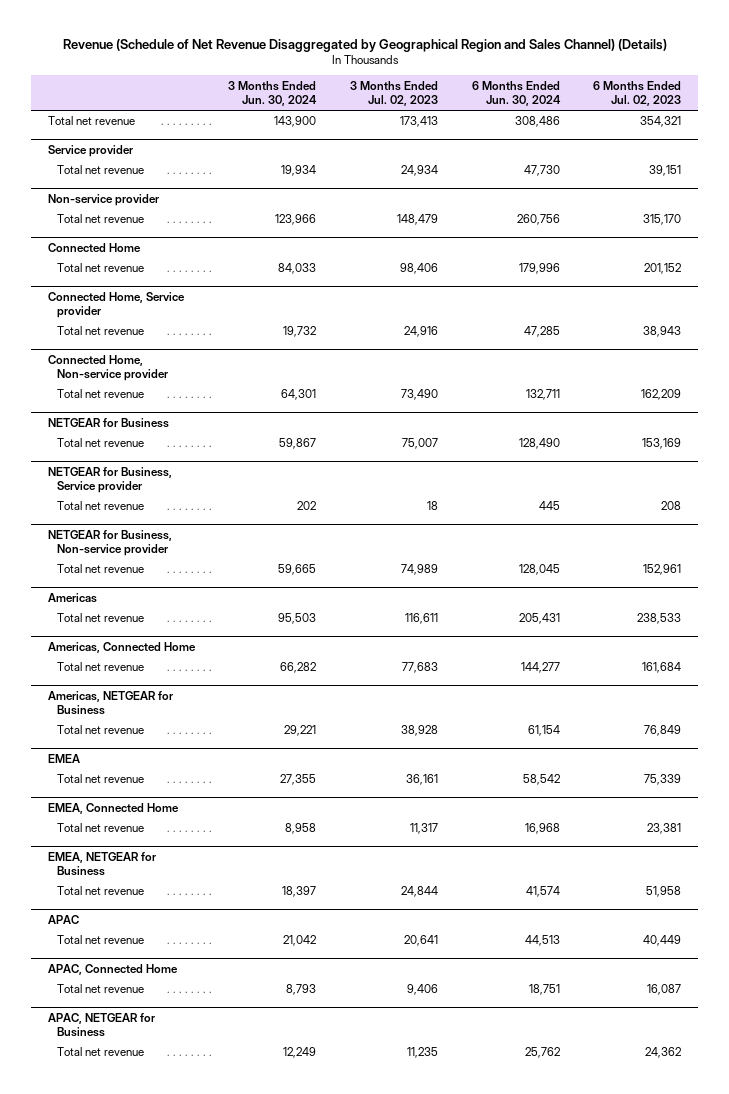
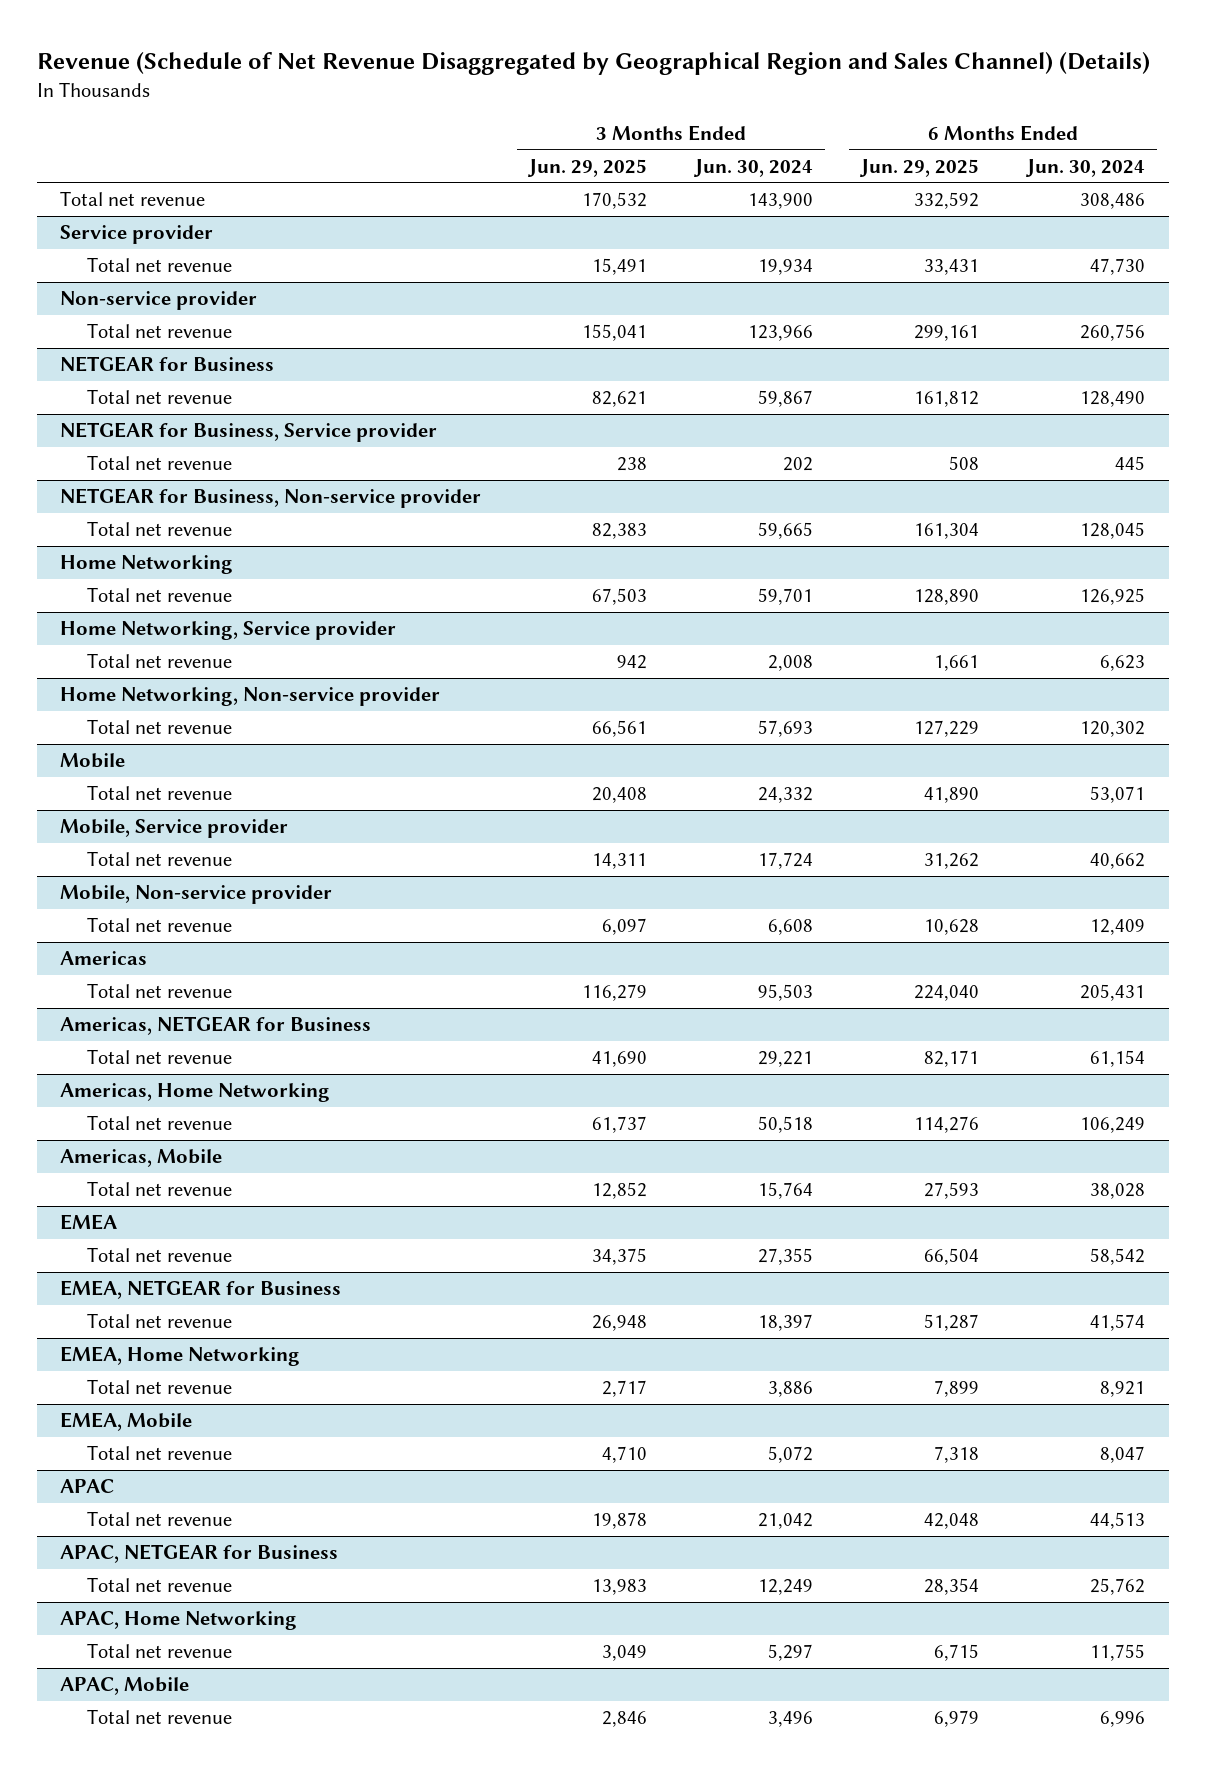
[350,80,439,107] 3 Months Ended Jul. 02, 2023 -> none
[593,80,682,107] 6 Months Ended Jul. 02, 2023 -> none
none -> [527,158,648,177] Jun. 29, 2025
none -> [858,158,979,177] Jun. 29, 2025
[47,242,141,252] Connected Home -> none
[56,263,144,273] Total net revenue -> none
[47,291,185,318] Connected Home, Service provider -> none
[56,326,144,336] Total net revenue -> none
[47,354,168,381] Connected Home, Non-service provider -> none
[56,389,144,399] Total net revenue -> none
none -> [60,555,234,575] Home Networking
none -> [87,587,233,603] Total net revenue
none -> [60,621,397,641] Home Networking, Service provider
none -> [87,653,233,669] Total net revenue
none -> [60,687,441,707] Home Networking, Non-service provider
none -> [87,719,233,735] Total net revenue
none -> [60,753,126,769] Mobile
none -> [87,785,233,801] Total net revenue
none -> [60,819,289,839] Mobile, Service provider
none -> [87,851,233,867] Total net revenue
none -> [60,885,333,905] Mobile, Non-service provider
none -> [87,917,233,933] Total net revenue
[47,641,196,653] Americas, Connected Home -> none
[56,662,144,672] Total net revenue -> none
none -> [60,1083,331,1103] Americas, Home Networking
none -> [87,1115,233,1131] Total net revenue
none -> [60,1149,223,1168] Americas, Mobile
none -> [87,1181,233,1197] Total net revenue
[47,802,179,814] EMEA, Connected Home -> none
[56,823,144,833] Total net revenue -> none
none -> [60,1346,301,1367] EMEA, Home Networking
none -> [87,1379,233,1395] Total net revenue
none -> [60,1412,193,1432] EMEA, Mobile
none -> [87,1445,233,1461] Total net revenue
[47,963,178,975] APAC, Connected Home -> none
[56,984,144,994] Total net revenue -> none
none -> [60,1611,298,1631] APAC, Home Networking
none -> [87,1643,233,1659] Total net revenue
none -> [60,1677,190,1696] APAC, Mobile
none -> [87,1709,233,1725] Total net revenue

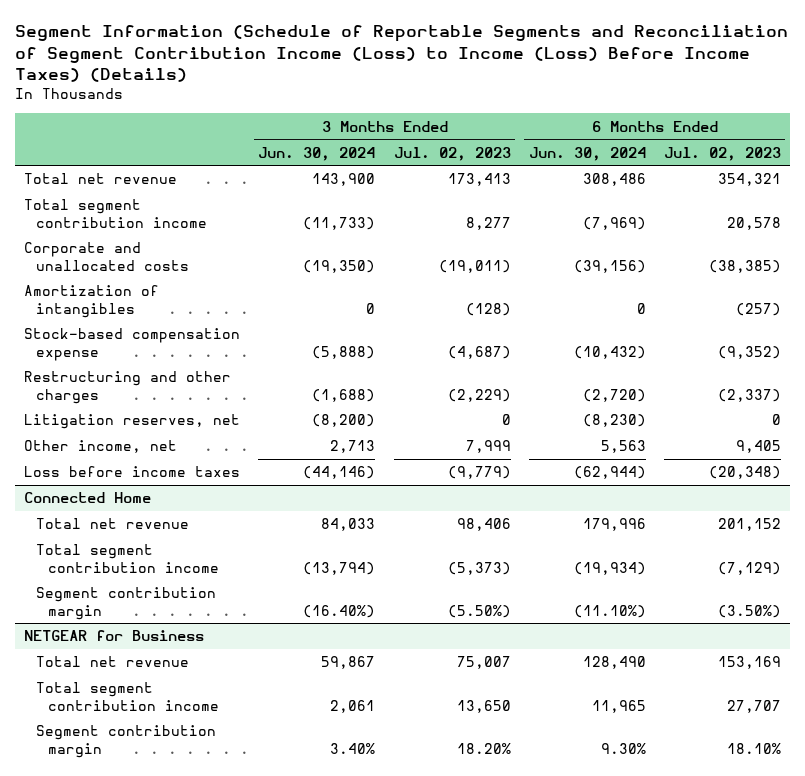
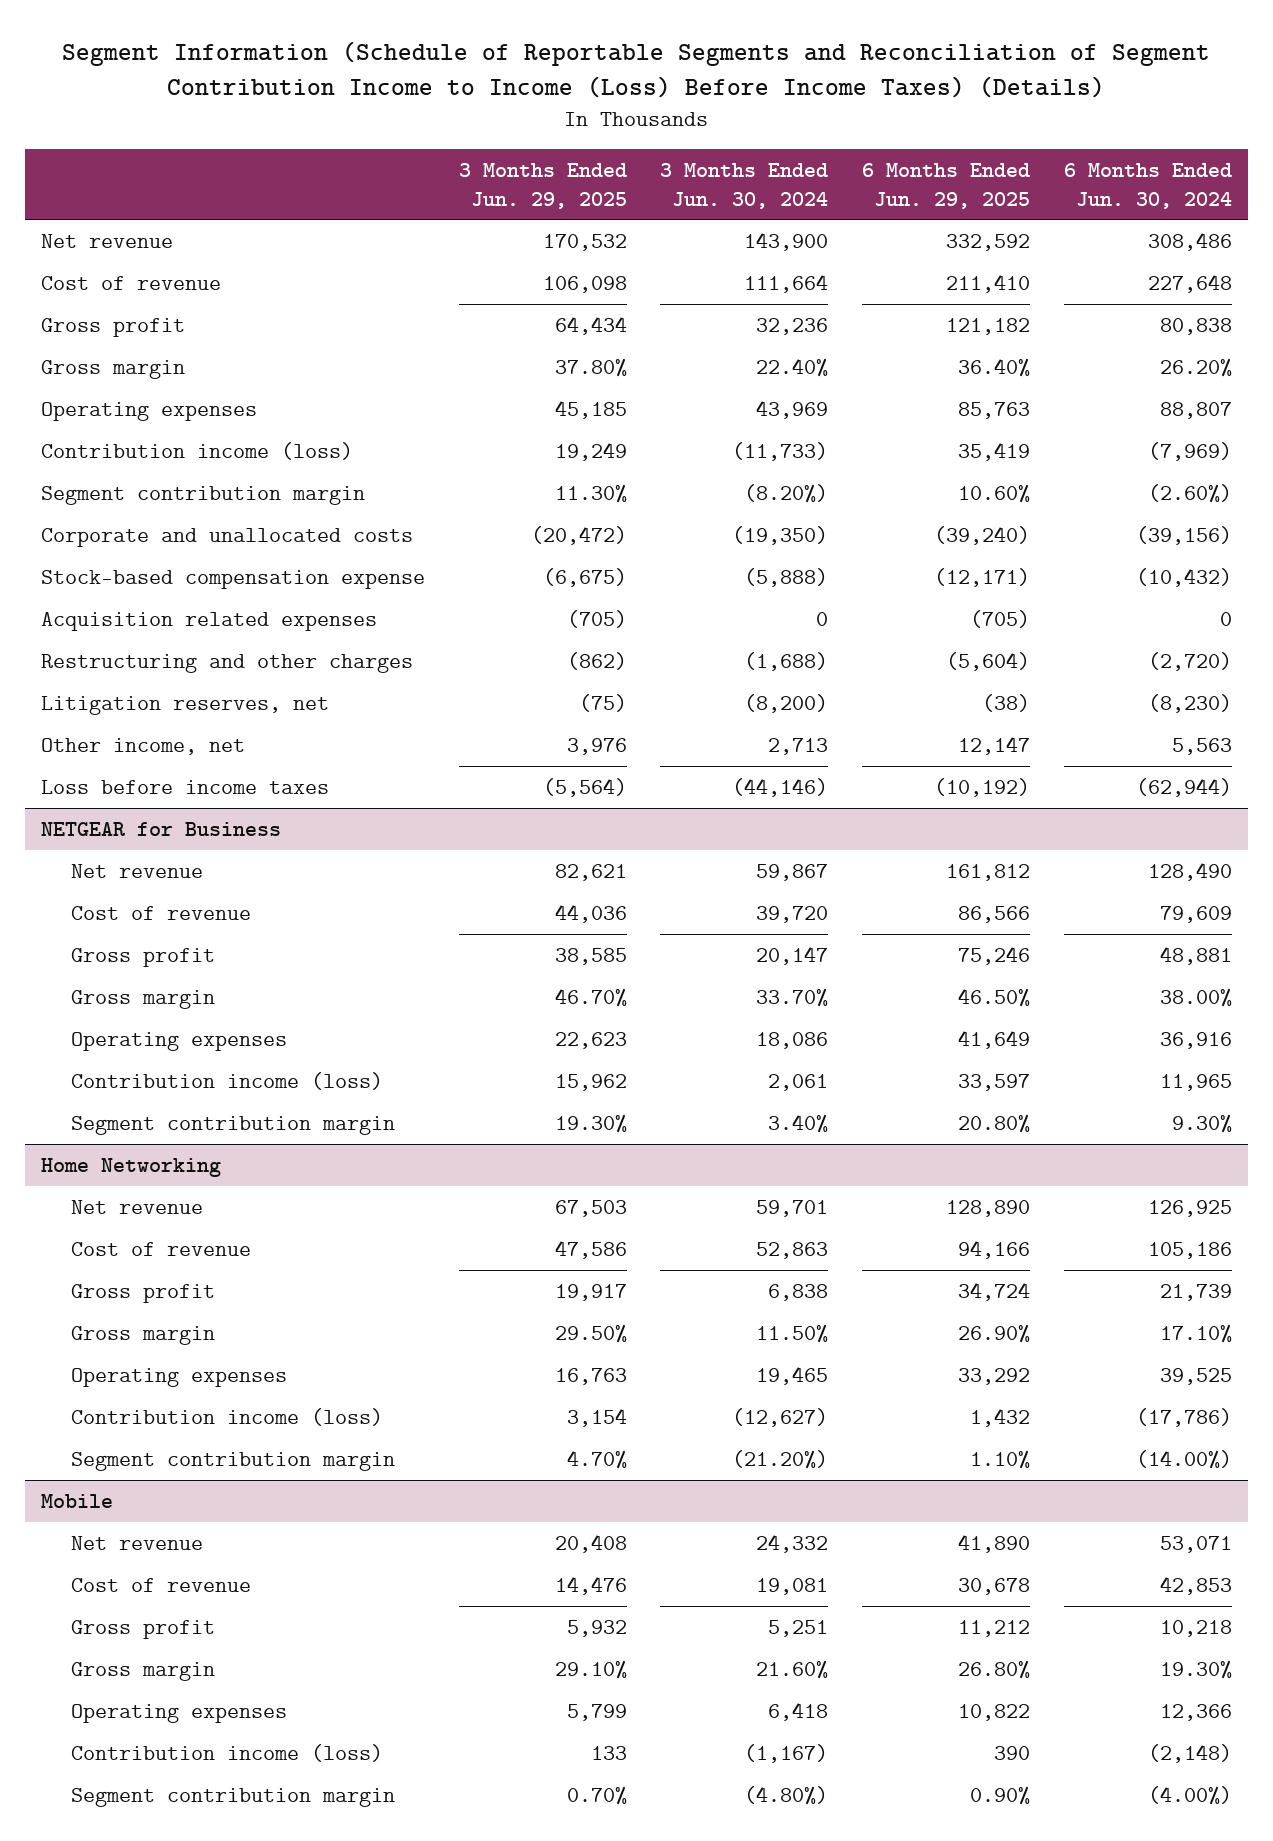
[15,25,789,83] Segment Information (Schedule of Reportable Segments and Reconciliation of Segment Contribution Income (Loss) to Income (Loss) Before Income Taxes) (Details) -> [62,40,1211,99] Segment Information (Schedule of Reportable Segments and Reconciliation of Segment Contribution Income to Income (Loss) Before Income Taxes) (Details)
[393,146,511,161] Jul. 02, 2023 -> none
[663,146,781,161] Jul. 02, 2023 -> none
none -> [458,162,627,209] 3 Months Ended Jun. 29, 2025
none -> [862,162,1031,209] 6 Months Ended Jun. 29, 2025
[24,173,178,185] Total net revenue -> [41,233,174,248] Net revenue
none -> [41,275,222,290] Cost of revenue
none -> [41,317,186,337] Gross profit
none -> [41,359,186,379] Gross margin
none -> [41,401,258,421] Operating expenses
[24,199,208,228] Total segment contribution income -> [41,441,354,460] Contribution income (loss)
none -> [41,485,366,505] Segment contribution margin
[24,285,160,318] Amortization of intangibles -> none
none -> [41,611,378,631] Acquisition related expenses
[24,492,152,504] Connected Home -> none
[36,518,190,530] Total net revenue -> none
[36,544,220,573] Total segment contribution income -> none
[36,587,217,620] Segment contribution margin -> none
[36,656,190,668] Total net revenue -> [71,863,204,878] Net revenue
none -> [71,905,252,920] Cost of revenue
none -> [71,947,216,967] Gross profit
none -> [71,989,216,1009] Gross margin
none -> [71,1031,288,1051] Operating expenses
[36,682,220,711] Total segment contribution income -> [71,1071,384,1090] Contribution income (loss)
none -> [41,1157,222,1177] Home Networking
none -> [71,1199,204,1214] Net revenue
none -> [71,1241,252,1256] Cost of revenue
none -> [71,1283,216,1303] Gross profit
none -> [71,1325,216,1345] Gross margin
none -> [71,1367,288,1387] Operating expenses
none -> [71,1407,384,1426] Contribution income (loss)
none -> [71,1451,396,1471] Segment contribution margin
none -> [41,1493,114,1508] Mobile
none -> [71,1535,204,1550] Net revenue
none -> [71,1577,252,1592] Cost of revenue
none -> [71,1619,216,1639] Gross profit
none -> [71,1661,216,1681] Gross margin
none -> [71,1703,288,1723] Operating expenses
none -> [71,1743,384,1762] Contribution income (loss)
none -> [71,1787,396,1807] Segment contribution margin

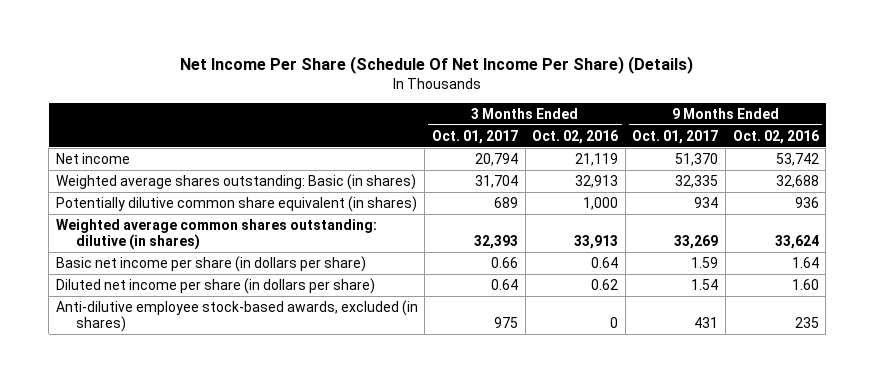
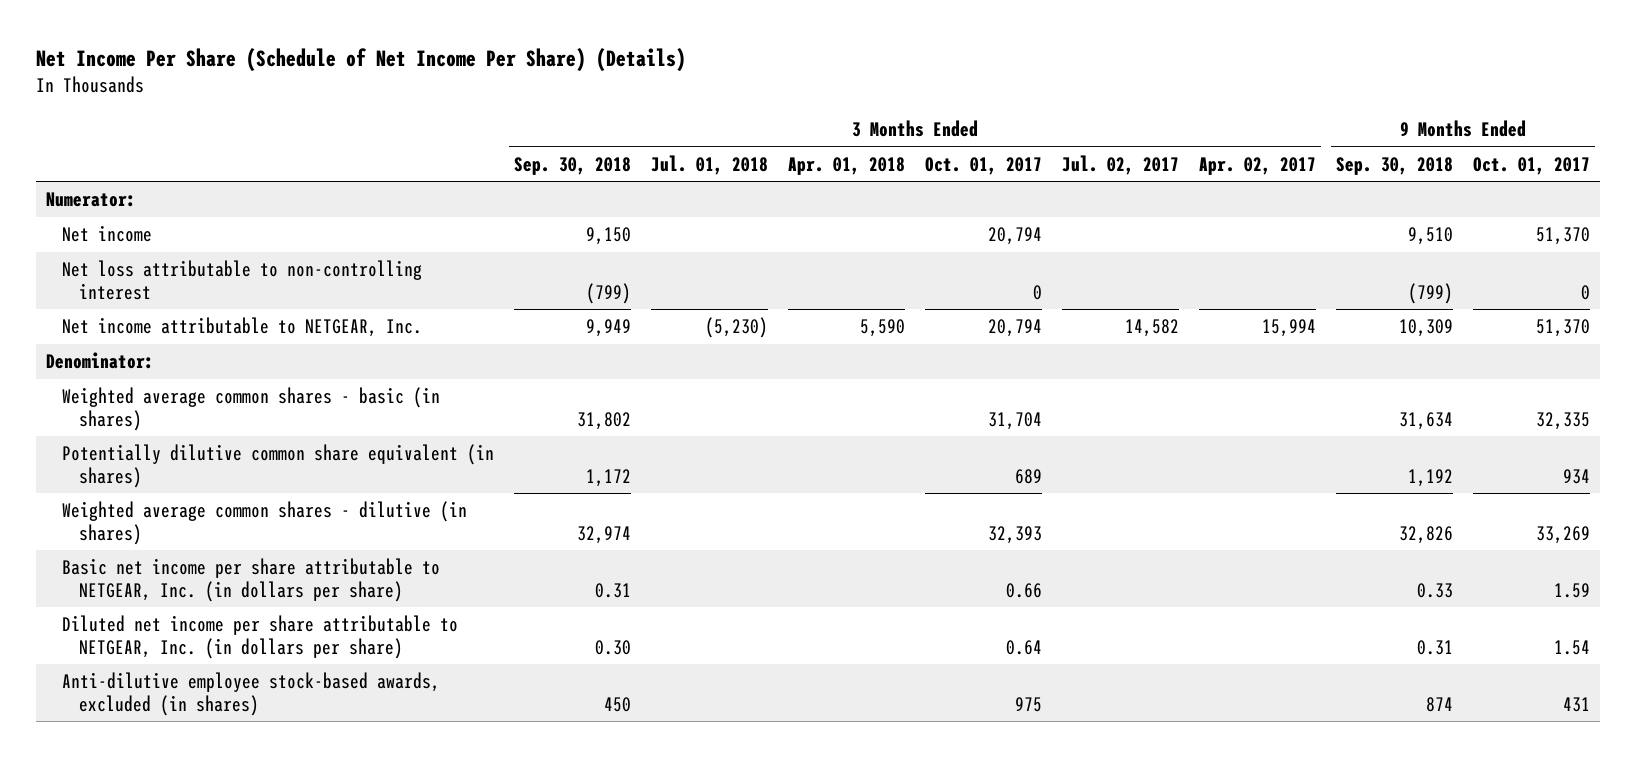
[180,56,694,75] Net Income Per Share (Schedule Of Net Income Per Share) (Details) -> [36,48,687,73] Net Income Per Share (Schedule of Net Income Per Share) (Details)
[532,129,619,144] Oct. 02, 2016 -> none
[732,129,819,144] Oct. 02, 2016 -> none
none -> [514,156,632,175] Sep. 30, 2018
none -> [651,154,769,175] Jul. 01, 2018
none -> [788,156,906,175] Apr. 01, 2018
none -> [1062,154,1180,175] Jul. 02, 2017
none -> [1198,156,1316,175] Apr. 02, 2017
none -> [1335,156,1453,175] Sep. 30, 2018
none -> [46,192,137,208] Numerator:
none -> [62,260,423,300] Net loss attributable to non-controlling interest
none -> [62,317,423,338] Net income attributable to NETGEAR, Inc.
none -> [46,352,155,370] Denominator:
[55,173,416,190] Weighted average shares outstanding: Basic (in shares) -> [62,387,441,431] Weighted average common shares - basic (in shares)
[55,218,377,251] Weighted average common shares outstanding: dilutive (in shares) -> [62,501,468,545] Weighted average common shares - dilutive (in shares)
[55,255,366,272] Basic net income per share (in dollars per share) -> [62,558,441,602] Basic net income per share attributable to NETGEAR, Inc. (in dollars per share)
[55,277,375,294] Diluted net income per share (in dollars per share) -> [62,615,459,659] Diluted net income per share attributable to NETGEAR, Inc. (in dollars per share)

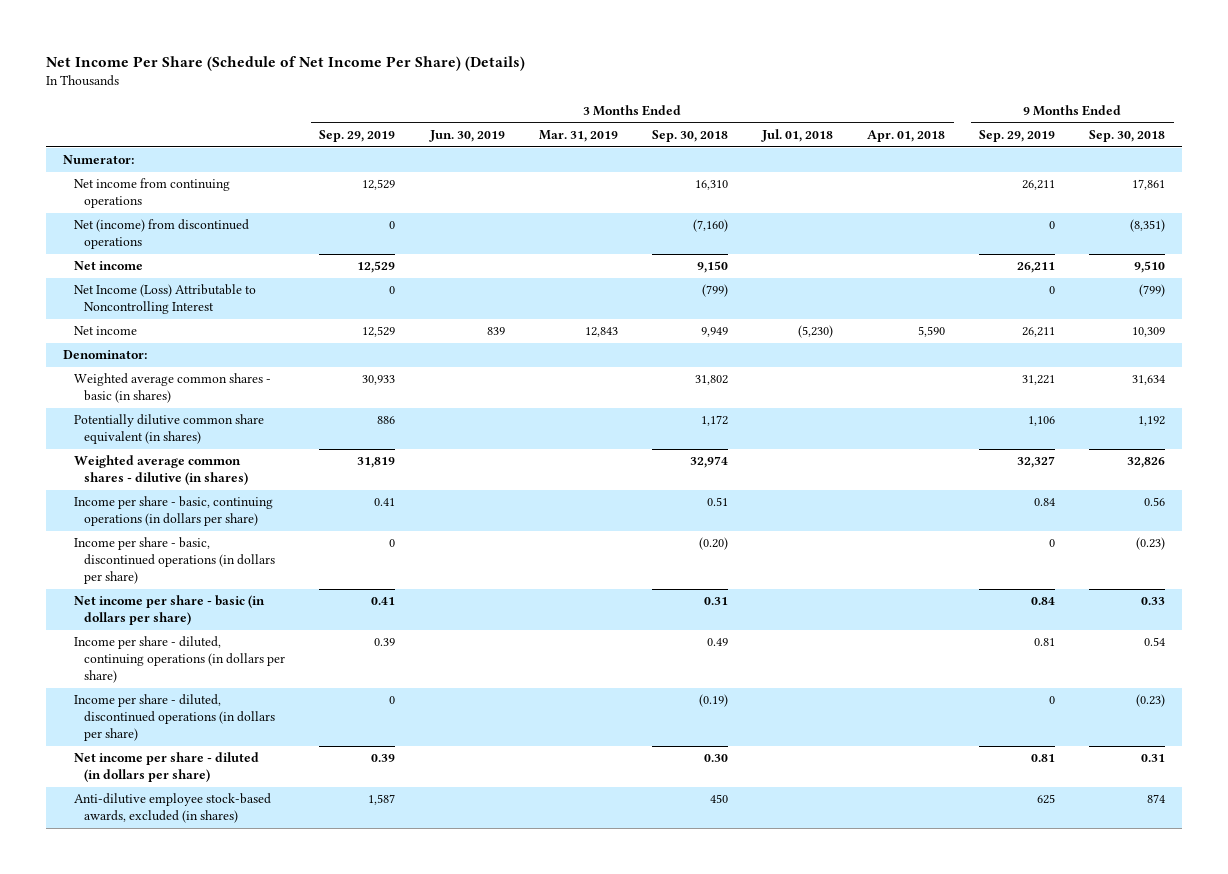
[925,156,1043,175] Oct. 01, 2017 -> none
[1062,154,1180,175] Jul. 02, 2017 -> none
[1198,156,1316,175] Apr. 02, 2017 -> none
[1472,156,1590,175] Oct. 01, 2017 -> none
none -> [319,130,396,143] Sep. 29, 2019
none -> [428,130,505,143] Jun. 30, 2019
none -> [538,130,618,143] Mar. 31, 2019
none -> [979,130,1056,143] Sep. 29, 2019
none -> [73,178,230,209] Net income from continuing operations
none -> [73,219,249,250] Net (income) from discontinued operations
[62,260,423,300] Net loss attributable to non-controlling interest -> [73,284,256,315] Net Income (Loss) Attributable to Noncontrolling Interest
[62,317,423,338] Net income attributable to NETGEAR, Inc. -> [73,326,137,336] Net income
none -> [73,496,273,527] Income per share - basic, continuing operations (in dollars per share)
none -> [73,537,276,585] Income per share - basic, discontinued operations (in dollars per share)
[62,558,441,602] Basic net income per share attributable to NETGEAR, Inc. (in dollars per share) -> [73,595,265,626] Net income per share - basic (in dollars per share)
none -> [73,636,286,684] Income per share - diluted, continuing operations (in dollars per share)
none -> [73,694,276,742] Income per share - diluted, discontinued operations (in dollars per share)
[62,615,459,659] Diluted net income per share attributable to NETGEAR, Inc. (in dollars per share) -> [73,752,259,783] Net income per share - diluted (in dollars per share)

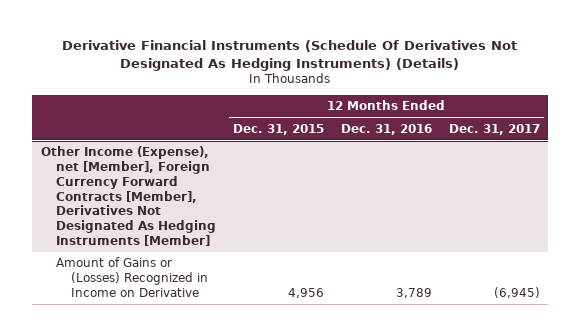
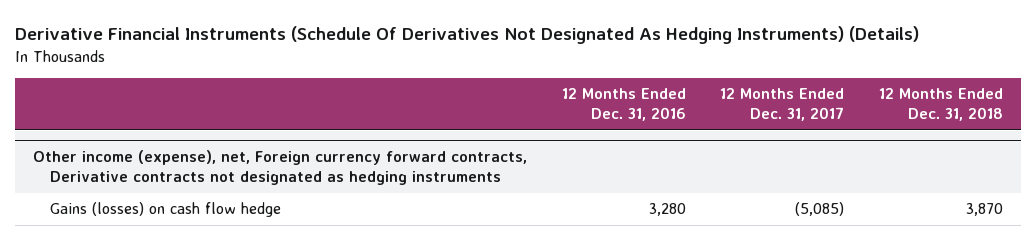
[232,123,324,135] Dec. 31, 2015 -> none
none -> [879,88,1004,121] 12 Months Ended Dec. 31, 2018
[40,146,217,246] Other Income (Expense), net [Member], Foreign Currency Forward Contracts [Member], Derivatives Not Designated As Hedging Instruments [Member] -> [32,150,527,186] Other income (expense), net, Foreign currency forward contracts, Derivative contracts not designated as hedging instruments
[56,257,209,297] Amount of Gains or (Losses) Recognized in Income on Derivative -> [50,202,282,218] Gains (losses) on cash flow hedge
[395,287,432,298] 3,789 -> [648,203,686,217] 3,280
[493,286,540,298] (6,945) -> [795,202,845,217] (5,085)

